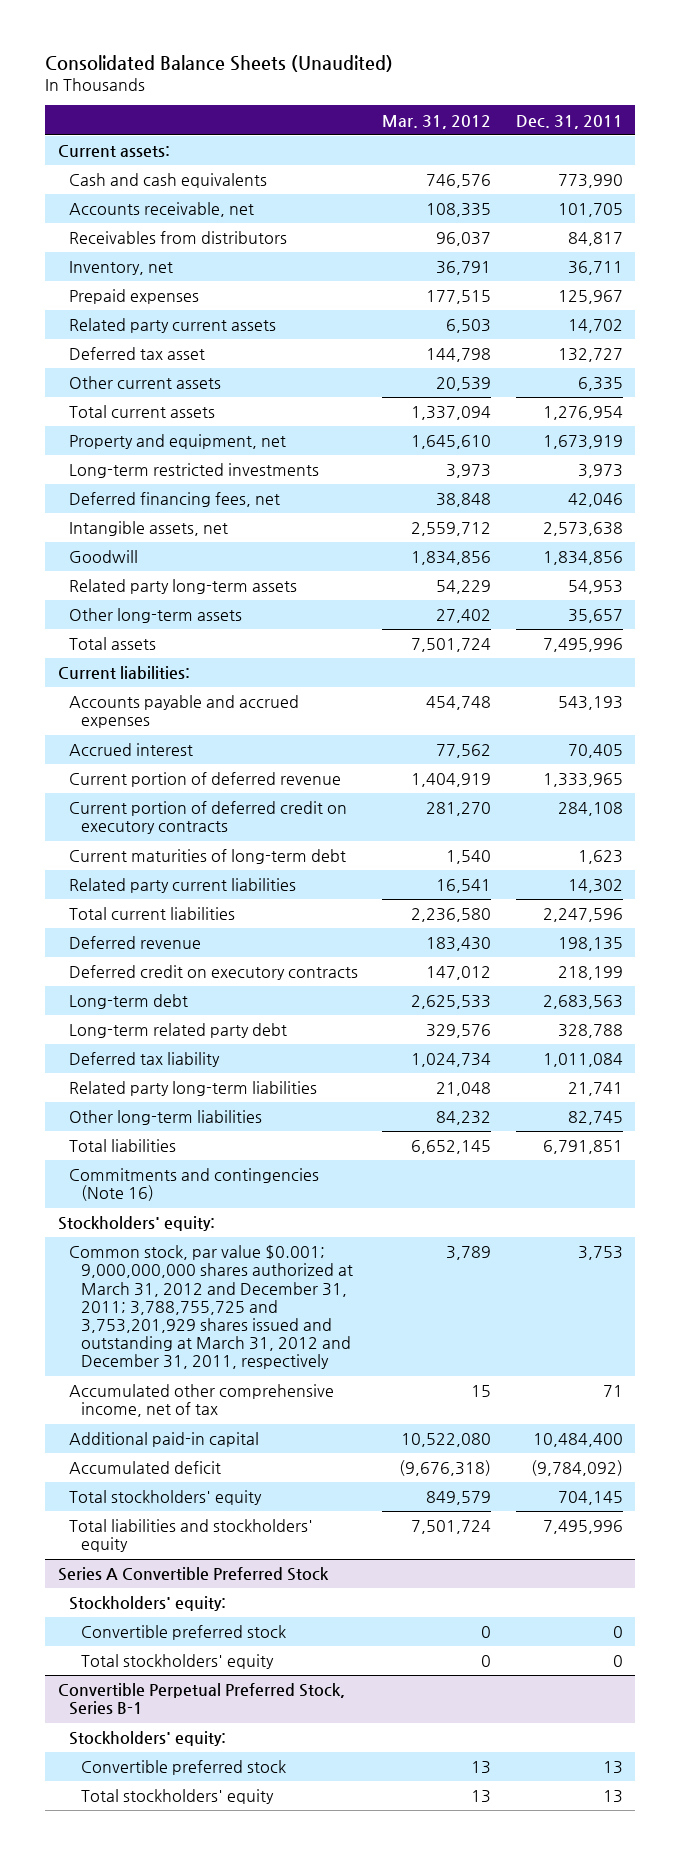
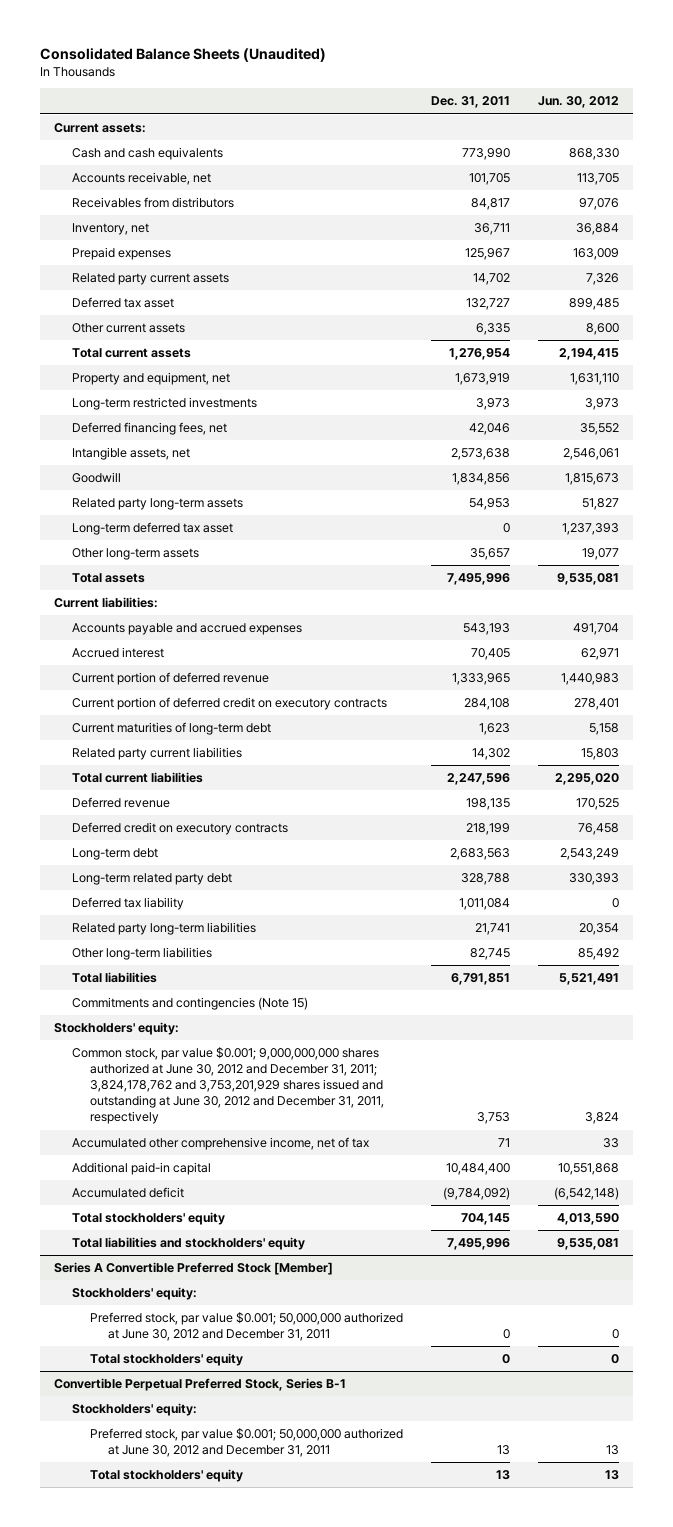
[382,114,492,129] Mar. 31, 2012 -> none
none -> [538,96,620,109] Jun. 30, 2012
none -> [72,522,234,536] Long-term deferred tax asset
[69,1168,320,1202] Commitments and contingencies (Note 16) -> [72,997,309,1011] Commitments and contingencies (Note 15)
[69,1245,353,1370] Common stock, par value $0.001; 9,000,000,000 shares authorized at March 31, 2012 and December 31, 2011; 3,788,755,725 and 3,753,201,929 shares issued and outstanding at March 31, 2012 and December 31, 2011, respectively -> [72,1047,385,1125] Common stock, par value $0.001; 9,000,000,000 shares authorized at June 30, 2012 and December 31, 2011; 3,824,178,762 and 3,753,201,929 shares issued and outstanding at June 30, 2012 and December 31, 2011, respectively
[57,1567,329,1582] Series A Convertible Preferred Stock -> [53,1262,333,1276] Series A Convertible Preferred Stock [Member]
[80,1625,286,1641] Convertible preferred stock -> [90,1312,404,1342] Preferred stock, par value $0.001; 50,000,000 authorized at June 30, 2012 and December 31, 2011
[80,1760,286,1776] Convertible preferred stock -> [90,1428,404,1458] Preferred stock, par value $0.001; 50,000,000 authorized at June 30, 2012 and December 31, 2011

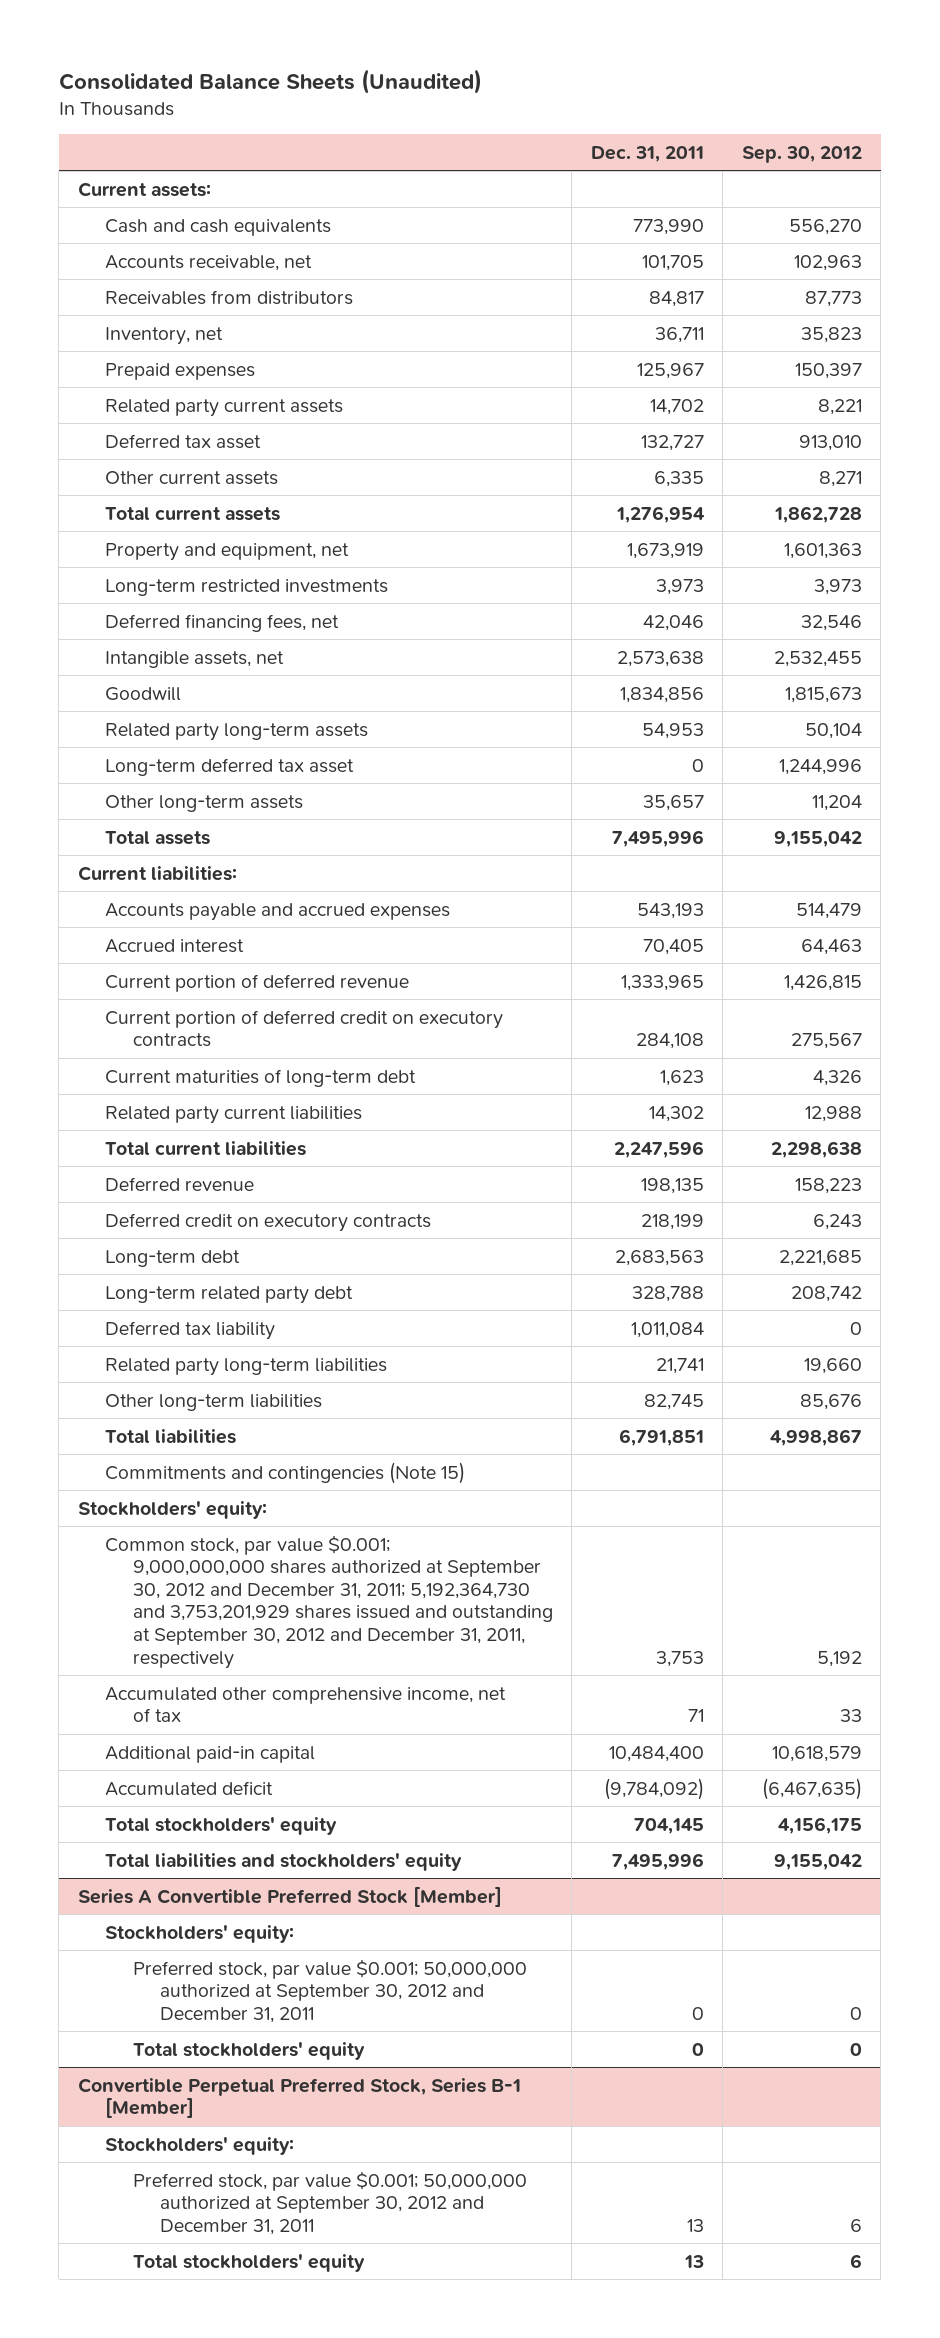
[538,96,620,109] Jun. 30, 2012 -> none
none -> [741,145,862,163] Sep. 30, 2012
[72,1047,385,1125] Common stock, par value $0.001; 9,000,000,000 shares authorized at June 30, 2012 and December 31, 2011; 3,824,178,762 and 3,753,201,929 shares issued and outstanding at June 30, 2012 and December 31, 2011, respectively -> [105,1534,553,1669] Common stock, par value $0.001; 9,000,000,000 shares authorized at September 30, 2012 and December 31, 2011; 5,192,364,730 and 3,753,201,929 shares issued and outstanding at September 30, 2012 and December 31, 2011, respectively
[90,1312,404,1342] Preferred stock, par value $0.001; 50,000,000 authorized at June 30, 2012 and December 31, 2011 -> [132,1958,527,2023] Preferred stock, par value $0.001; 50,000,000 authorized at September 30, 2012 and December 31, 2011
[53,1378,346,1392] Convertible Perpetual Preferred Stock, Series B-1 -> [77,2077,521,2119] Convertible Perpetual Preferred Stock, Series B-1 [Member]
[90,1428,404,1458] Preferred stock, par value $0.001; 50,000,000 authorized at June 30, 2012 and December 31, 2011 -> [132,2170,527,2235] Preferred stock, par value $0.001; 50,000,000 authorized at September 30, 2012 and December 31, 2011

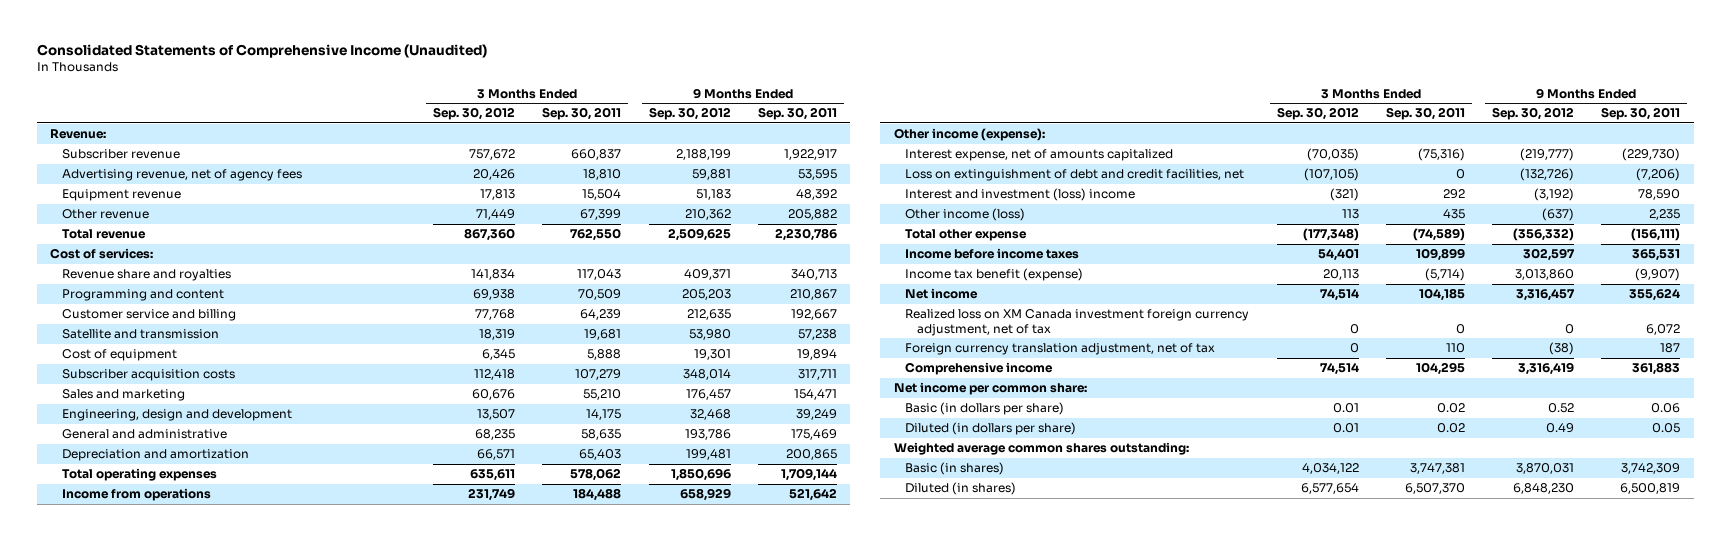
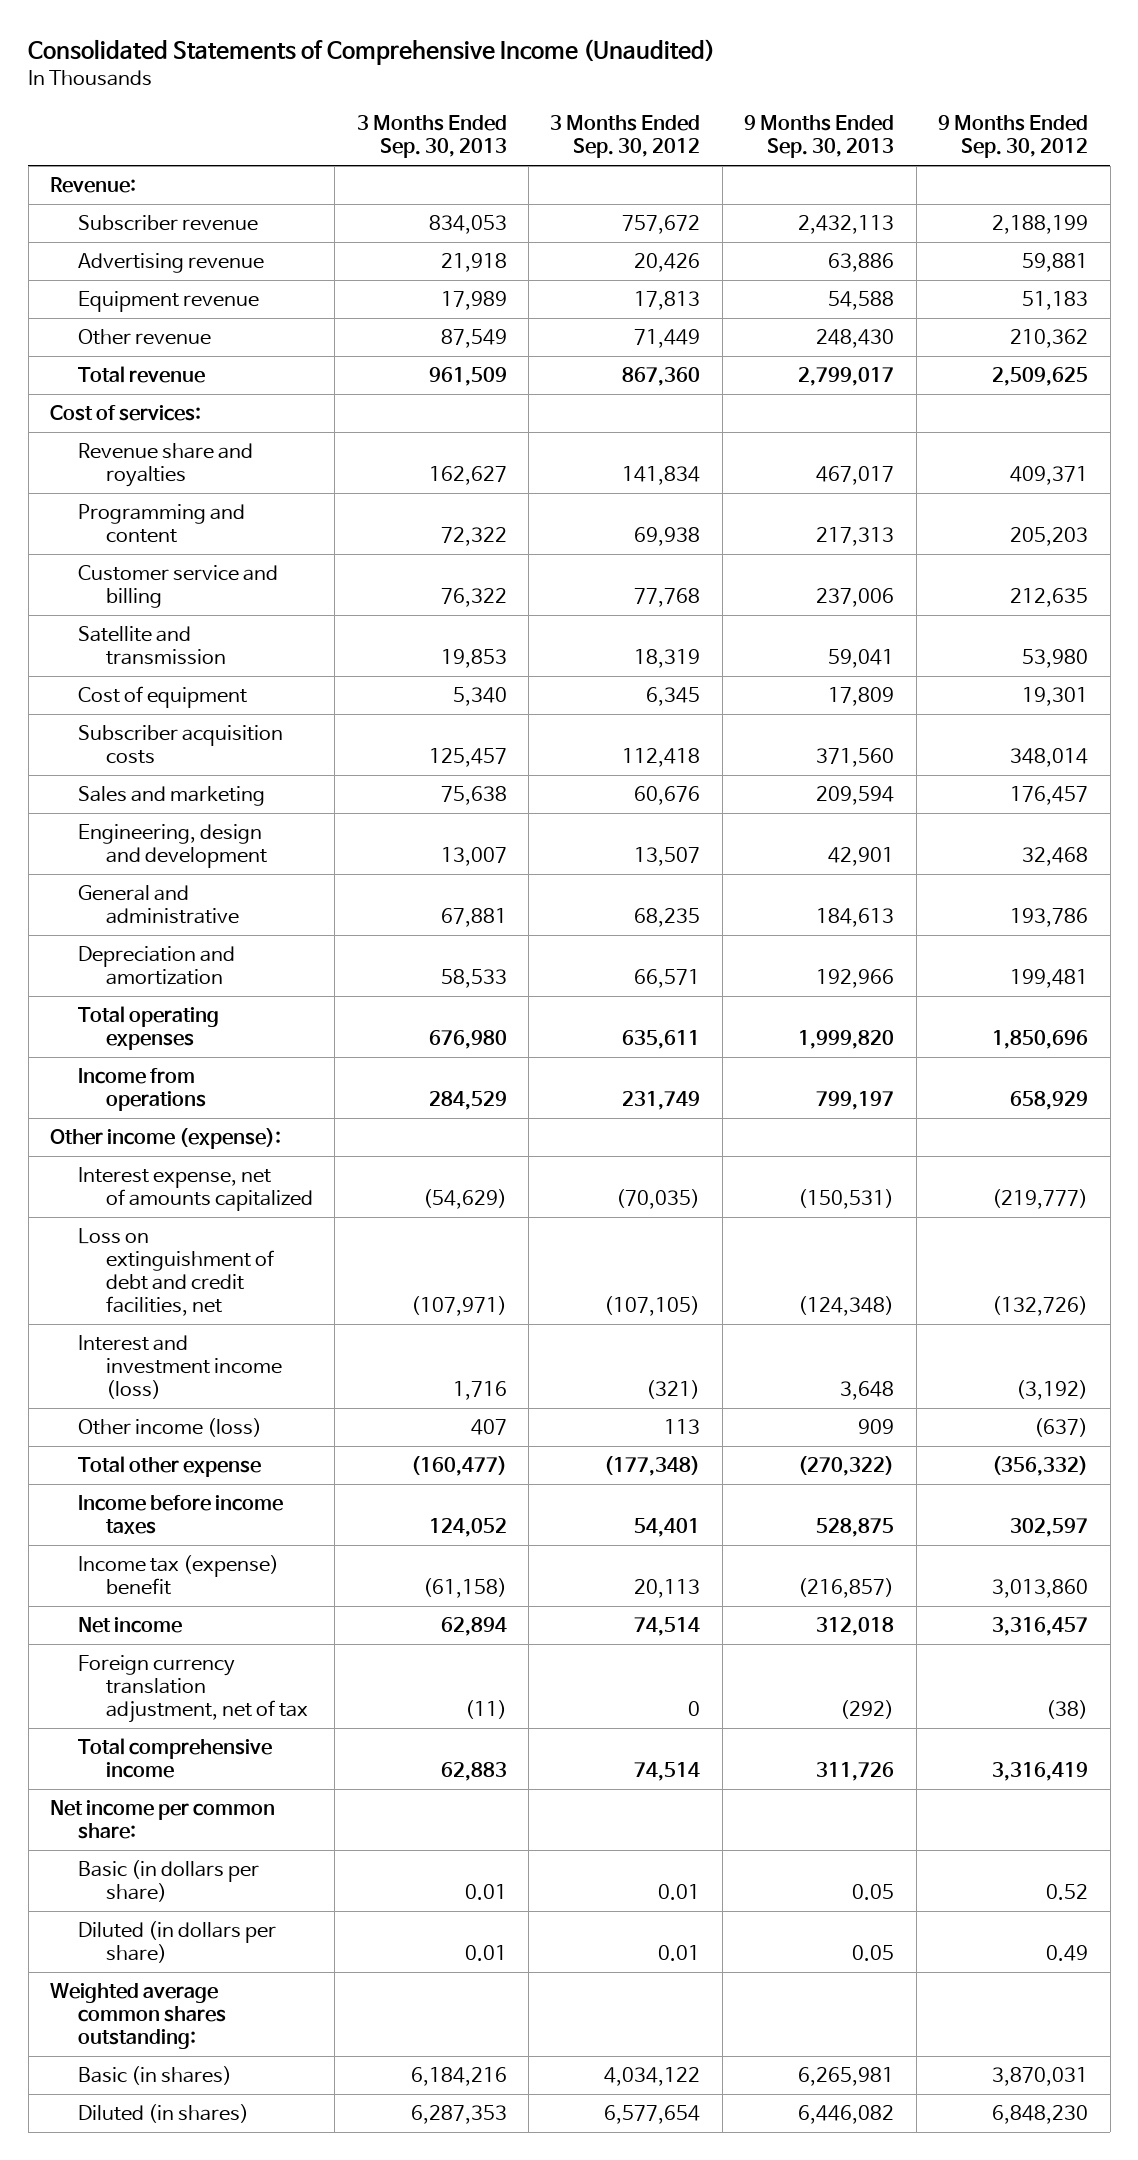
[542,107,622,121] Sep. 30, 2011 -> none
[757,107,837,121] Sep. 30, 2011 -> none
none -> [356,115,507,159] 3 Months Ended Sep. 30, 2013
none -> [744,115,895,159] 9 Months Ended Sep. 30, 2013
[61,169,302,182] Advertising revenue, net of agency fees -> [77,252,264,273] Advertising revenue
[905,188,1136,202] Interest and investment (loss) income -> [77,1334,282,1400] Interest and investment income (loss)
[905,268,1084,282] Income tax benefit (expense) -> [77,1554,279,1596] Income tax (expense) benefit
[905,309,1250,336] Realized loss on XM Canada investment foreign currency adjustment, net of tax -> none
[905,362,1054,376] Comprehensive income -> [77,1737,272,1779] Total comprehensive income

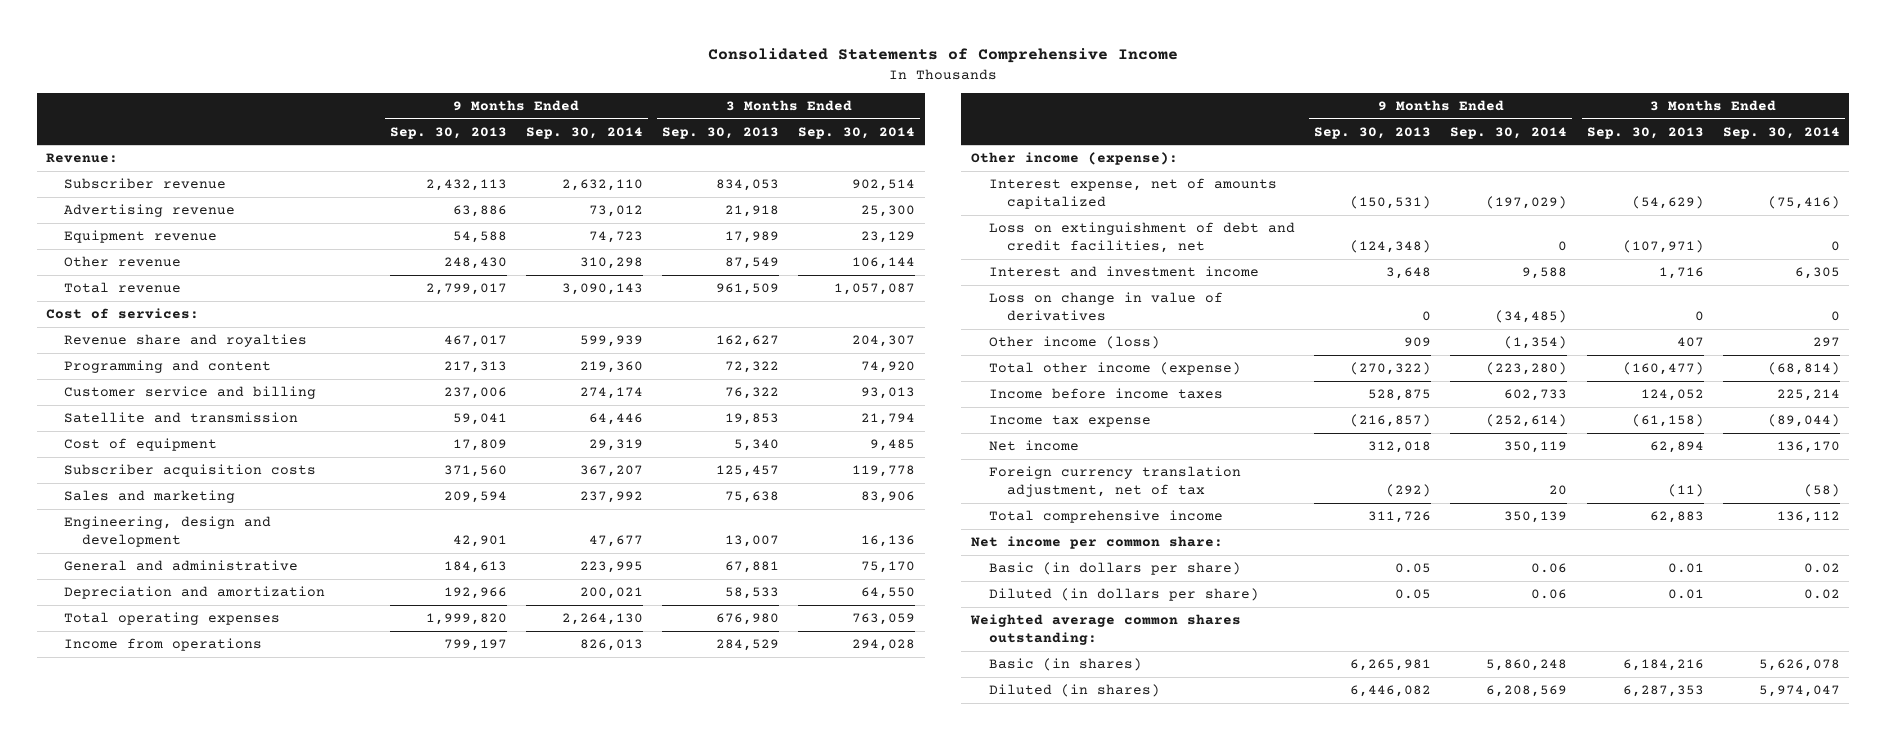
[28,39,716,66] Consolidated Statements of Comprehensive Income (Unaudited) -> [708,48,1179,64] Consolidated Statements of Comprehensive Income
[550,115,701,159] 3 Months Ended Sep. 30, 2012 -> none
[938,115,1089,159] 9 Months Ended Sep. 30, 2012 -> none
none -> [525,126,643,139] Sep. 30, 2014
none -> [798,126,916,139] Sep. 30, 2014
[77,1334,282,1400] Interest and investment income (loss) -> [988,266,1259,278] Interest and investment income
none -> [988,292,1223,322] Loss on change in value of derivatives
[77,1455,261,1477] Total other expense -> [988,362,1241,376] Total other income (expense)
[77,1554,279,1596] Income tax (expense) benefit -> [988,415,1151,428] Income tax expense

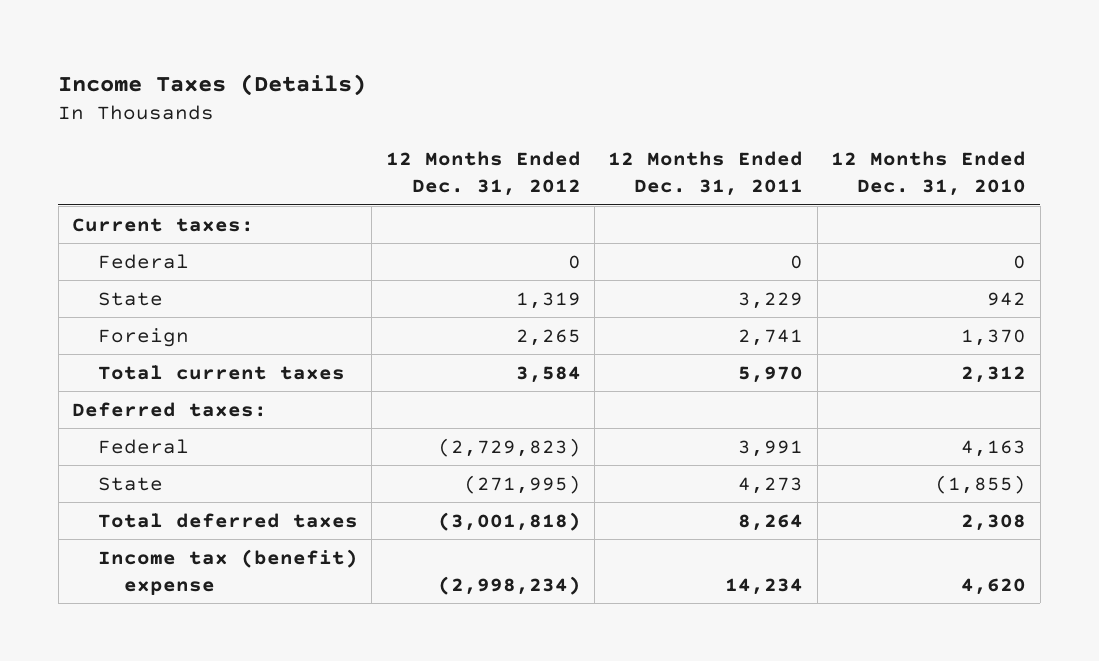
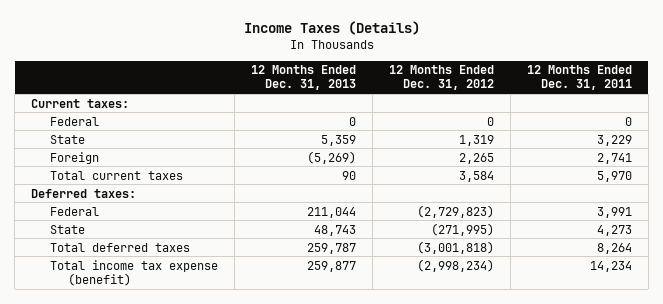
[831,150,1027,197] 12 Months Ended Dec. 31, 2010 -> none
none -> [250,65,356,91] 12 Months Ended Dec. 31, 2013
[98,548,359,595] Income tax (benefit) expense -> [49,259,218,286] Total income tax expense (benefit)

